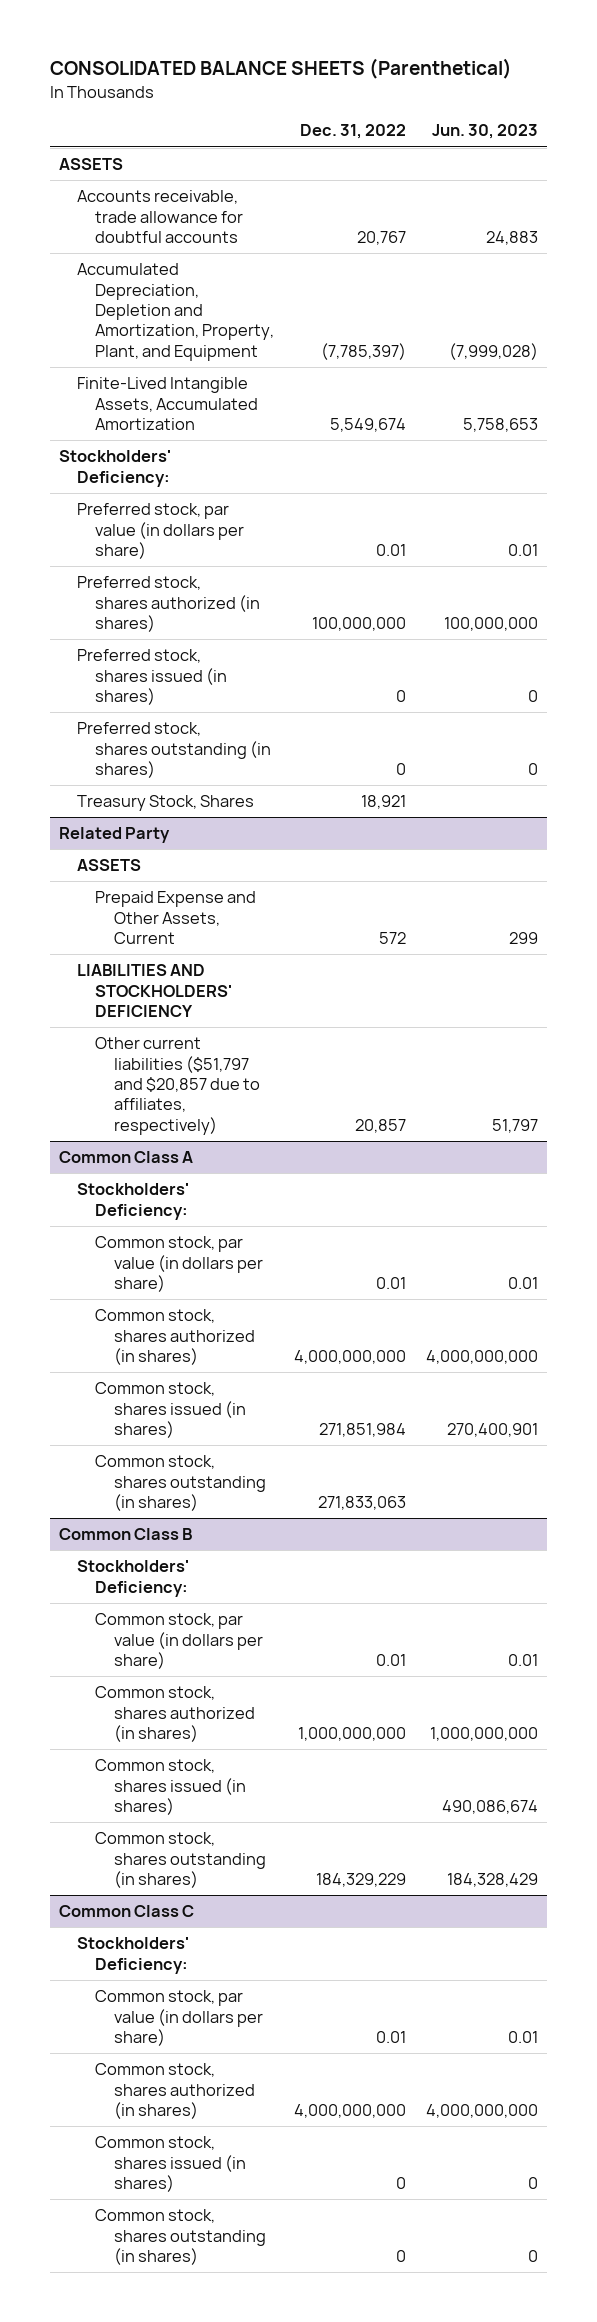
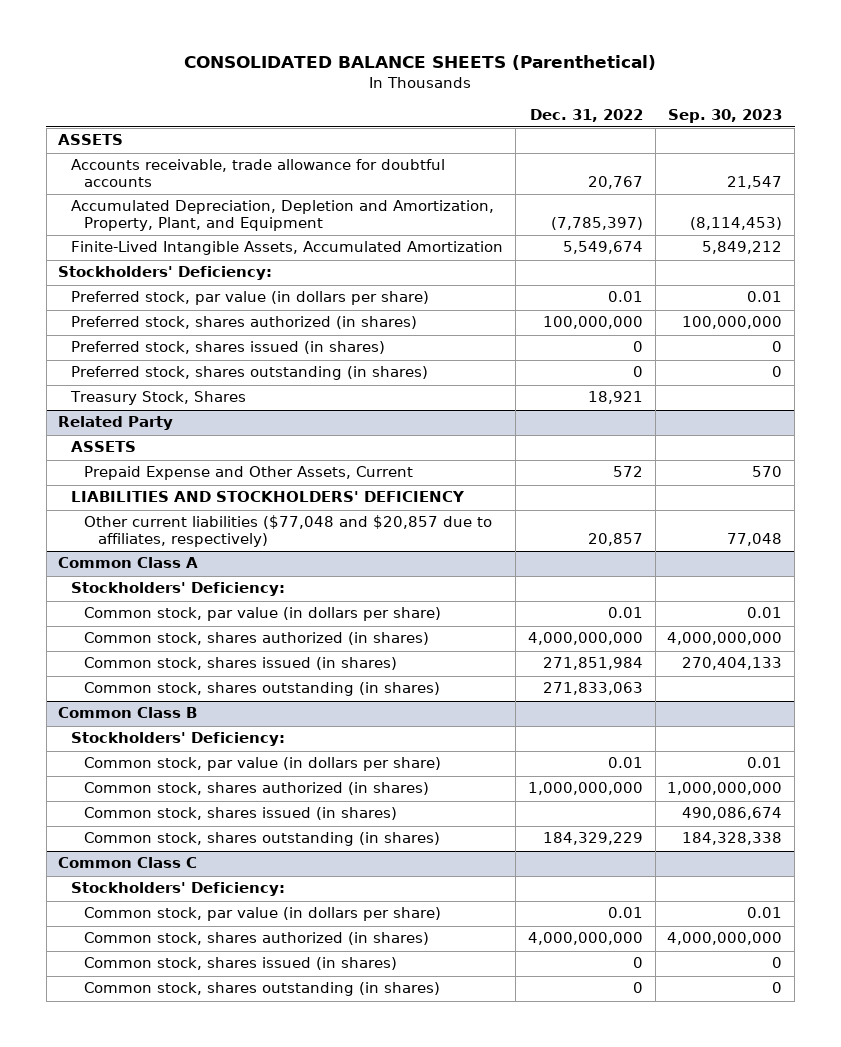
[431,124,538,140] Jun. 30, 2023 -> none
none -> [668,108,783,123] Sep. 30, 2023
[95,1037,260,1135] Other current liabilities ($51,797 and $20,857 due to affiliates, respectively) -> [84,515,493,548] Other current liabilities ($77,048 and $20,857 due to affiliates, respectively)

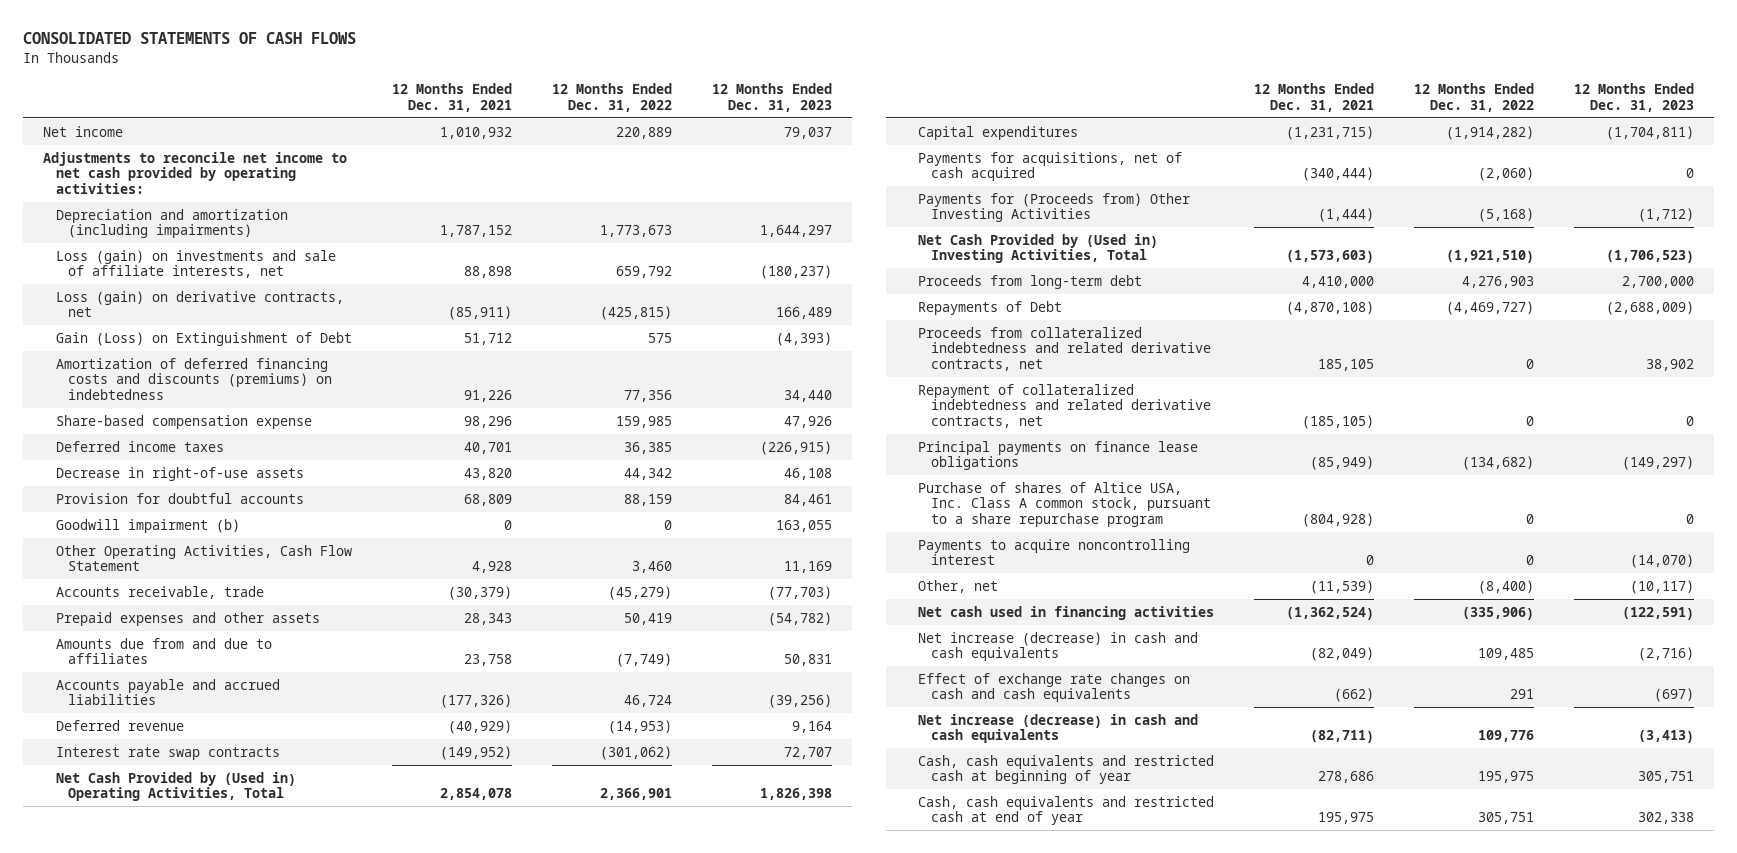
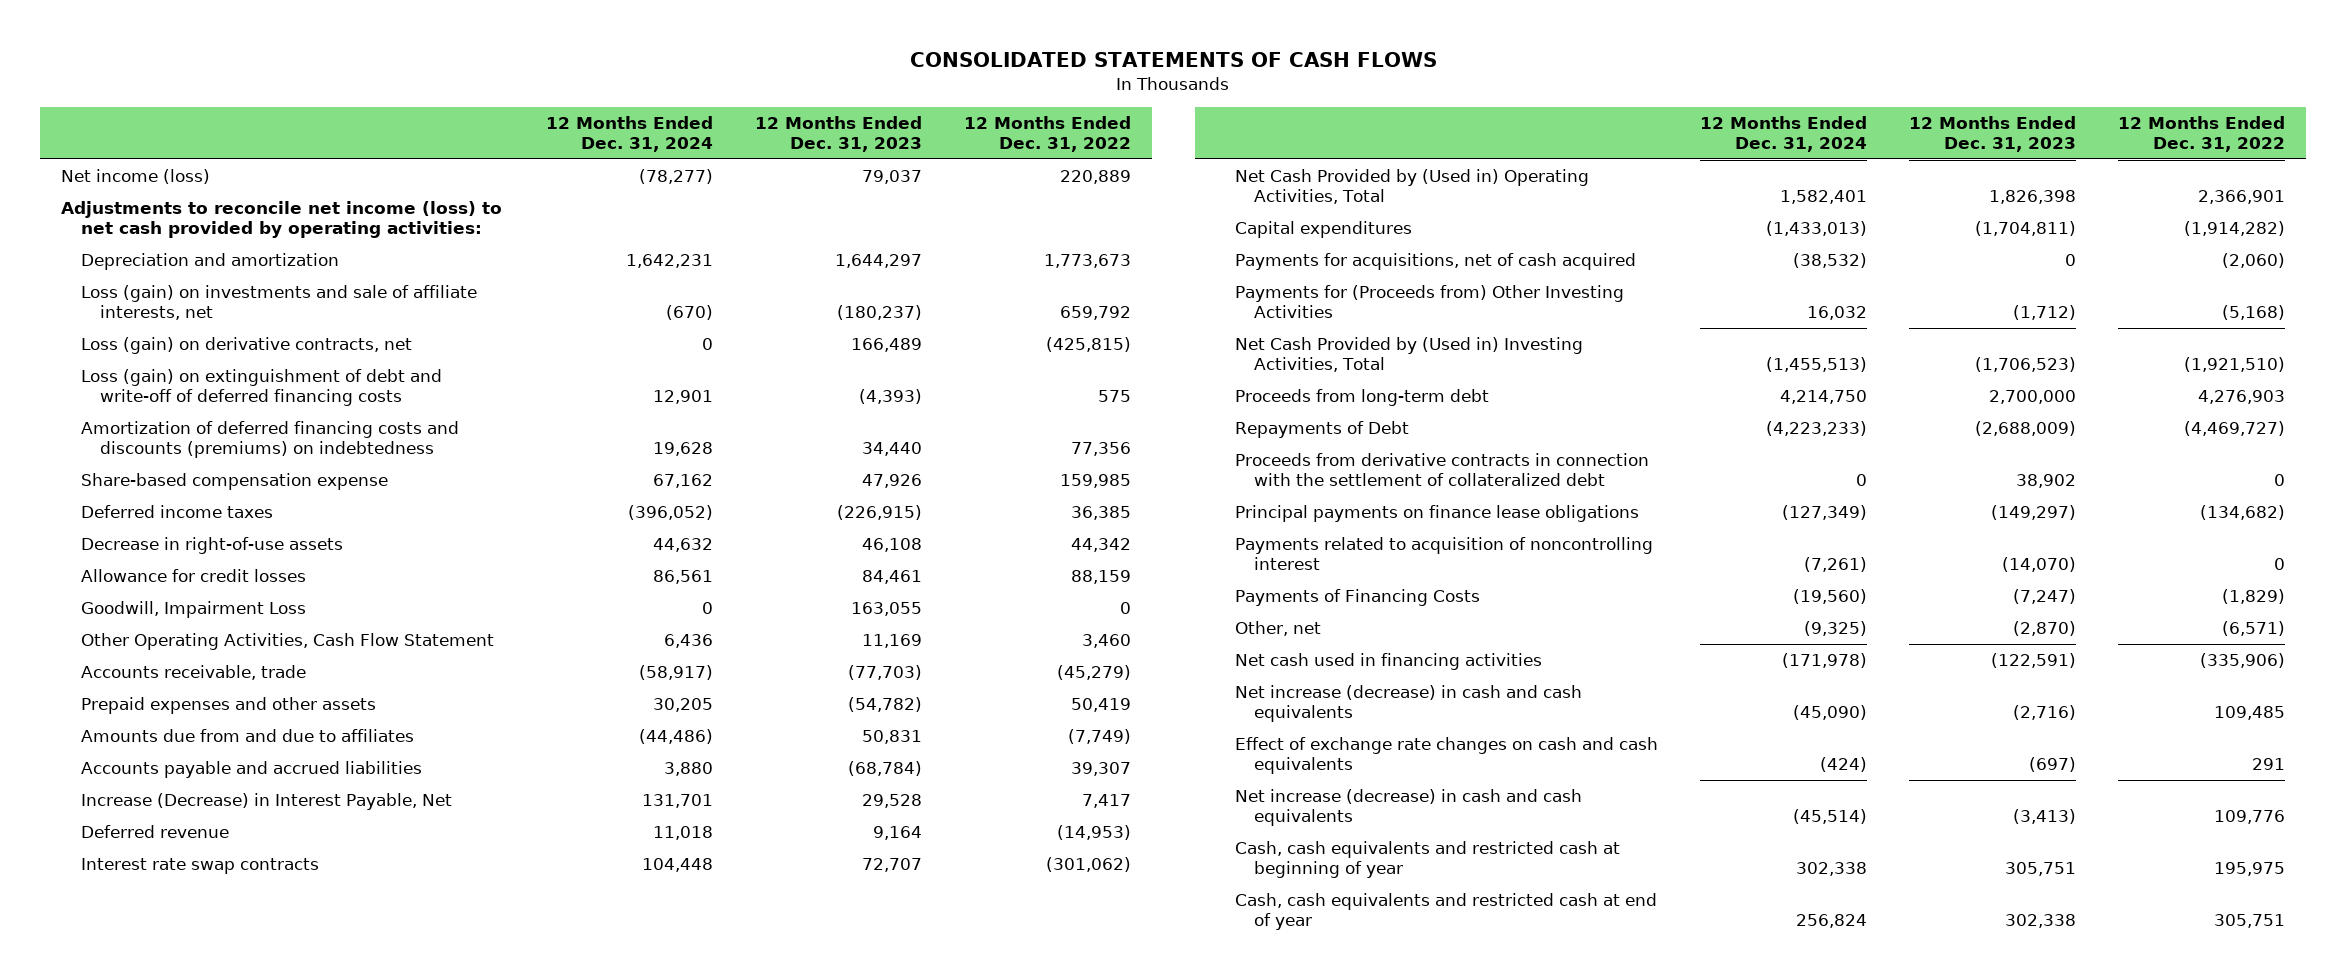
[391,83,512,112] 12 Months Ended Dec. 31, 2021 -> none
none -> [545,115,713,153] 12 Months Ended Dec. 31, 2024
[43,125,124,137] Net income -> [61,169,211,185] Net income (loss)
[43,151,348,195] Adjustments to reconcile net income to net cash provided by operating activities: -> [61,201,503,239] Adjustments to reconcile net income (loss) to net cash provided by operating activities:
[55,208,288,239] Depreciation and amortization (including impairments) -> [80,253,339,271] Depreciation and amortization
[55,331,352,346] Gain (Loss) on Extinguishment of Debt -> [80,369,442,407] Loss (gain) on extinguishment of debt and write-off of deferred financing costs
[55,492,304,504] Provision for doubtful accounts -> [80,569,306,583] Allowance for credit losses
[55,518,240,533] Goodwill impairment (b) -> [80,601,306,619] Goodwill, Impairment Loss
[623,695,672,708] 46,724 -> [1070,762,1131,777] 39,307
[767,694,832,709] (39,256) -> [847,761,922,777] (68,784)
none -> [80,793,452,811] Increase (Decrease) in Interest Payable, Net
[918,383,1211,429] Repayment of collateralized indebtedness and related derivative contracts, net -> none
[918,326,1211,372] Proceeds from collateralized indebtedness and related derivative contracts, net -> [1234,453,1649,487] Proceeds from derivative contracts in connection with the settlement of collateralized debt
[918,481,1211,528] Purchase of shares of Altice USA, Inc. Class A common stock, pursuant to a share repurchase program -> none
[918,538,1191,566] Payments to acquire noncontrolling interest -> [1234,537,1653,571] Payments related to acquisition of noncontrolling interest
none -> [1234,589,1480,607] Payments of Financing Costs
[1478,579,1535,594] (8,400) -> [2222,621,2286,637] (6,571)
[1630,579,1695,594] (10,117) -> [2013,621,2077,637] (2,870)

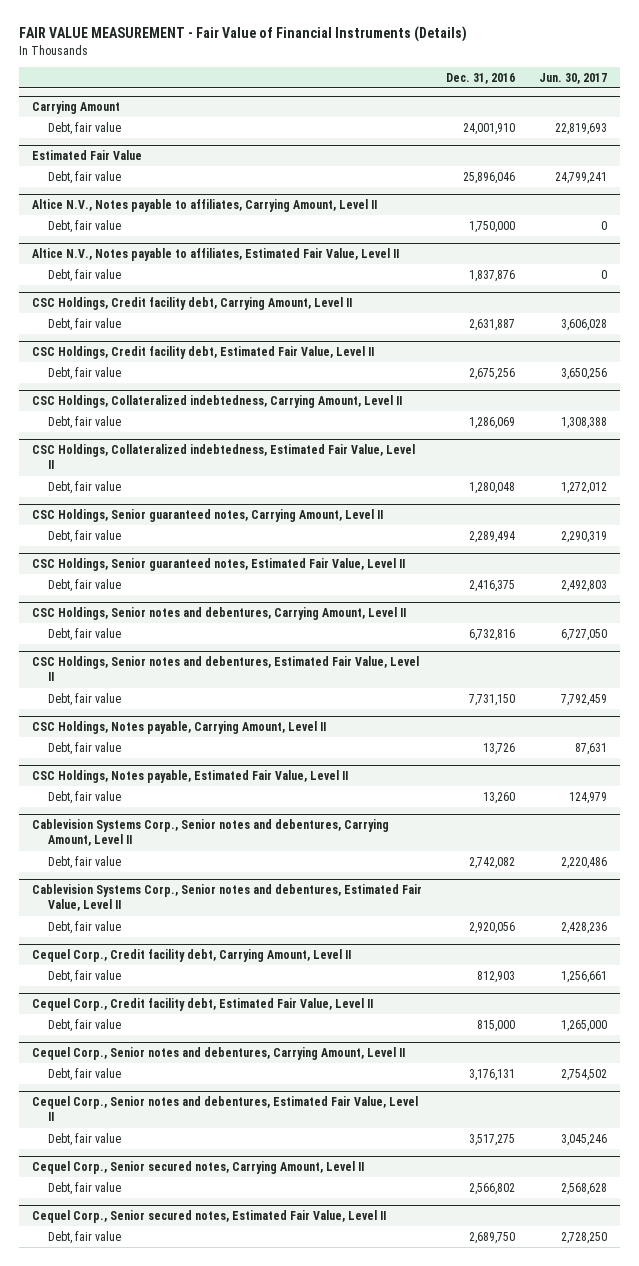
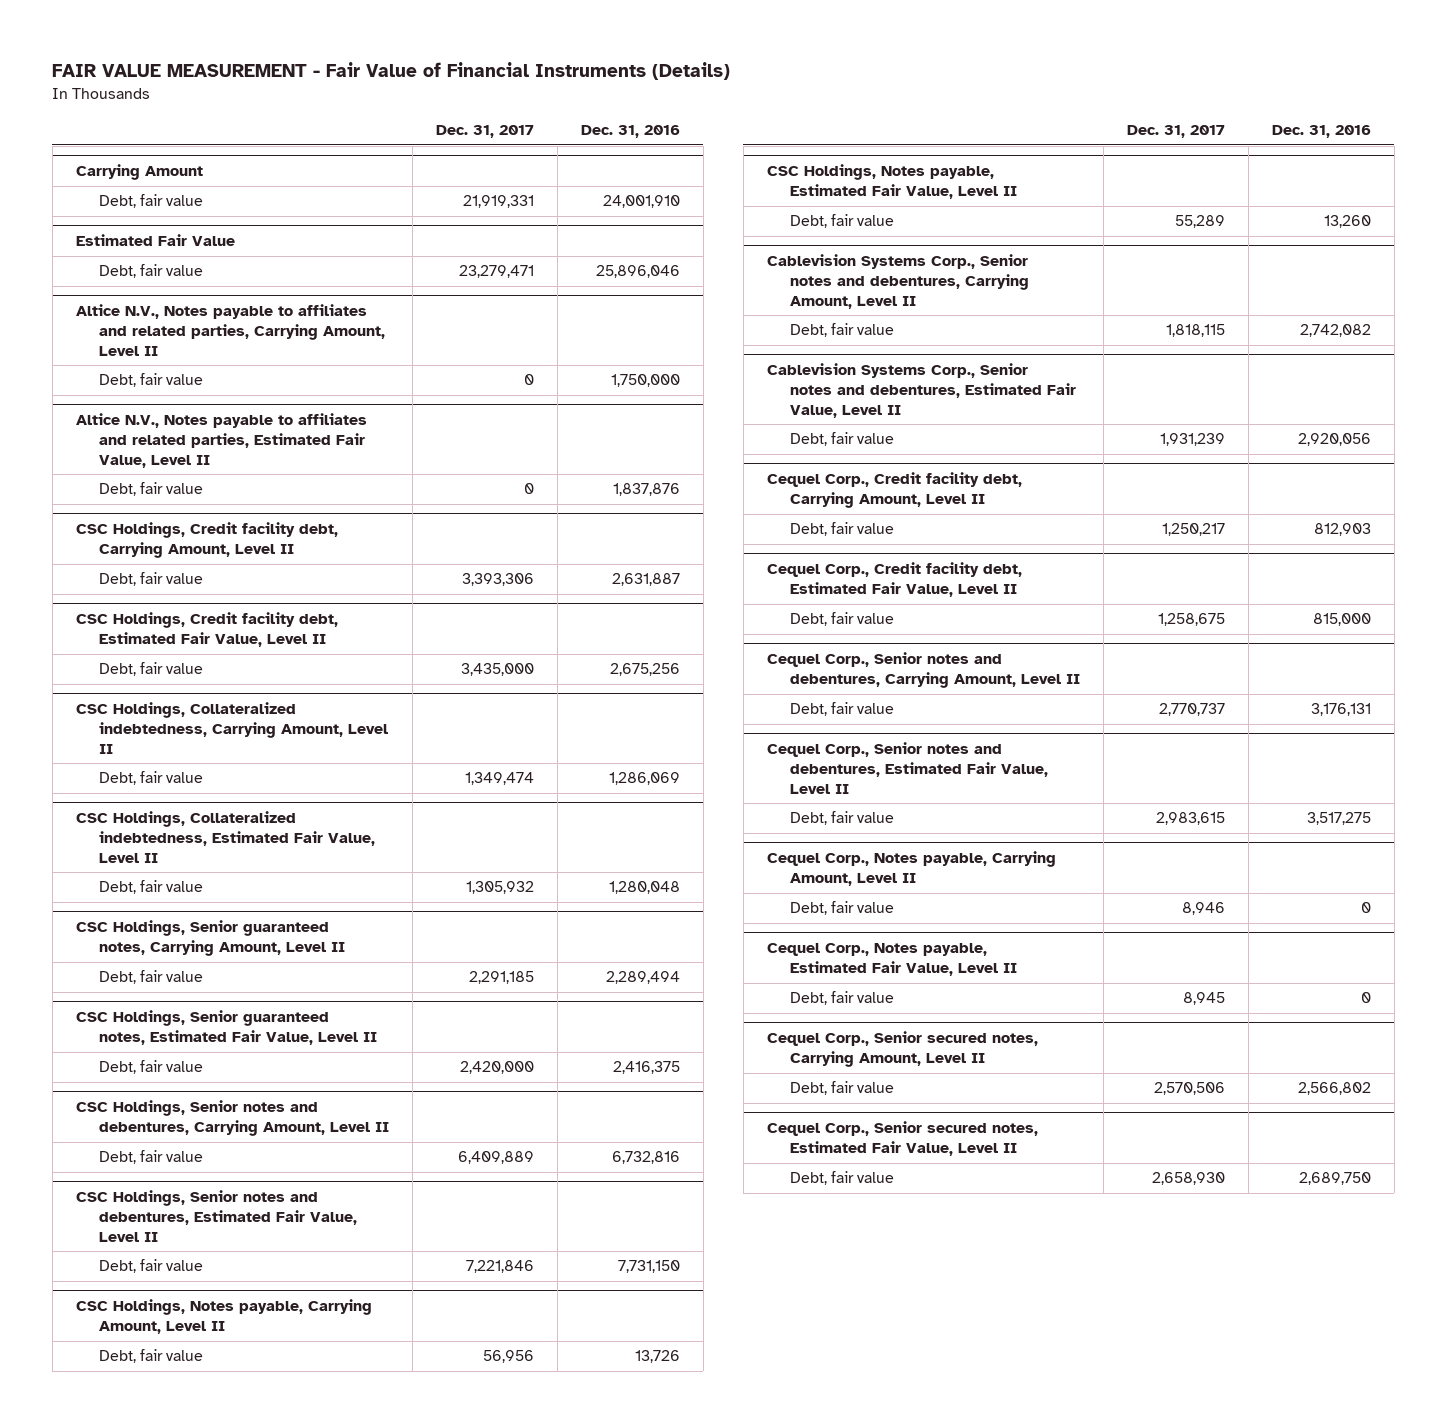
[539,72,608,84] Jun. 30, 2017 -> none
none -> [435,124,534,138] Dec. 31, 2017
[31,199,377,213] Altice N.V., Notes payable to affiliates, Carrying Amount, Level II -> [75,304,385,356] Altice N.V., Notes payable to affiliates and related parties, Carrying Amount, Level II
[31,248,399,262] Altice N.V., Notes payable to affiliates, Estimated Fair Value, Level II -> [75,413,367,468] Altice N.V., Notes payable to affiliates and related parties, Estimated Fair Value, Level II
none -> [766,851,1056,887] Cequel Corp., Notes payable, Carrying Amount, Level II
none -> [789,901,894,916] Debt, fair value
none -> [766,943,1017,977] Cequel Corp., Notes payable, Estimated Fair Value, Level II
none -> [789,991,894,1006] Debt, fair value

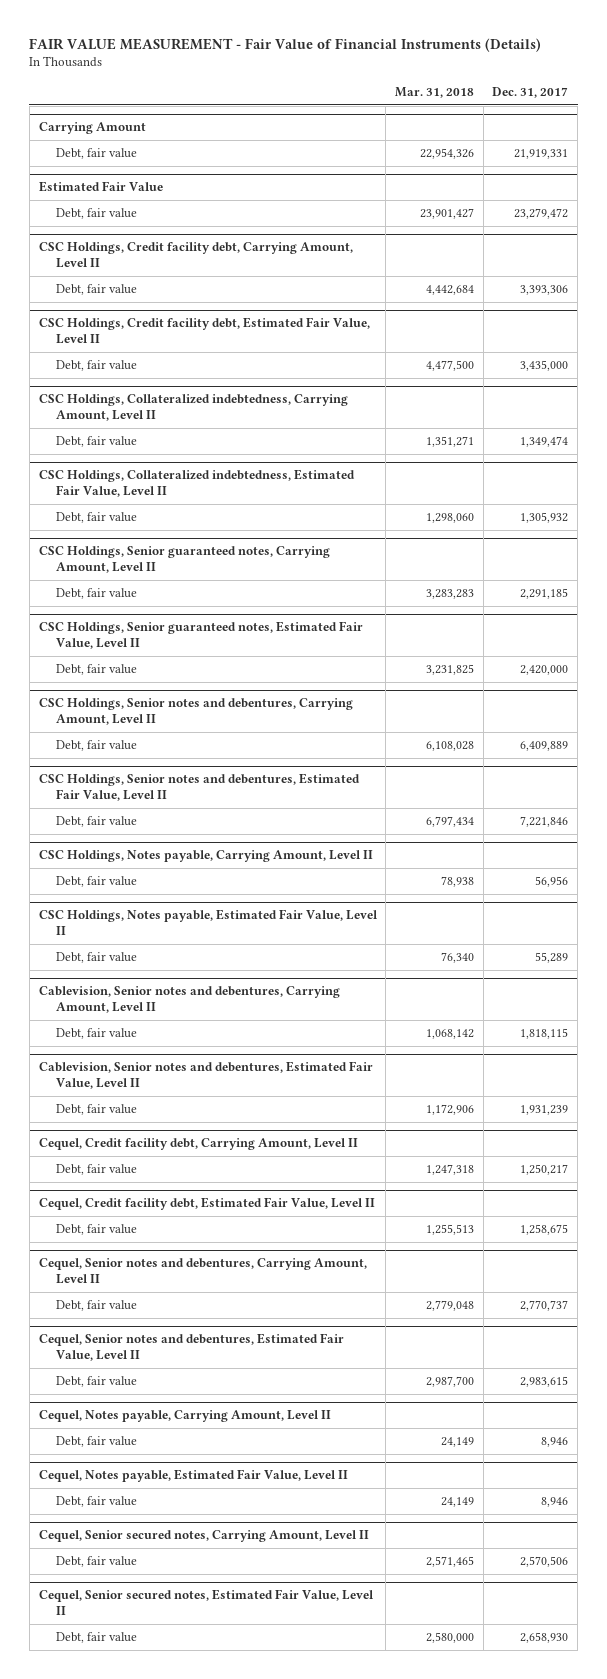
[580,124,680,138] Dec. 31, 2016 -> none
none -> [394,87,474,99] Mar. 31, 2018
[75,304,385,356] Altice N.V., Notes payable to affiliates and related parties, Carrying Amount, Level II -> none
[98,373,203,388] Debt, fair value -> none
[75,413,367,468] Altice N.V., Notes payable to affiliates and related parties, Estimated Fair Value, Level II -> none
[98,482,203,497] Debt, fair value -> none
[458,265,534,279] 23,279,471 -> [514,207,569,219] 23,279,472
[766,254,1029,309] Cablevision Systems Corp., Senior notes and debentures, Carrying Amount, Level II -> [38,986,340,1014] Cablevision, Senior notes and debentures, Carrying Amount, Level II
[766,363,1076,418] Cablevision Systems Corp., Senior notes and debentures, Estimated Fair Value, Level II -> [38,1061,373,1090] Cablevision, Senior notes and debentures, Estimated Fair Value, Level II
[766,472,1022,509] Cequel Corp., Credit facility debt, Carrying Amount, Level II -> [38,1138,358,1151] Cequel, Credit facility debt, Carrying Amount, Level II
[766,562,1022,598] Cequel Corp., Credit facility debt, Estimated Fair Value, Level II -> [38,1197,375,1211] Cequel, Credit facility debt, Estimated Fair Value, Level II
[766,652,1080,689] Cequel Corp., Senior notes and debentures, Carrying Amount, Level II -> [38,1258,367,1285] Cequel, Senior notes and debentures, Carrying Amount, Level II
[766,742,1048,794] Cequel Corp., Senior notes and debentures, Estimated Fair Value, Level II -> [38,1333,344,1362] Cequel, Senior notes and debentures, Estimated Fair Value, Level II
[766,851,1056,887] Cequel Corp., Notes payable, Carrying Amount, Level II -> [38,1410,331,1423] Cequel, Notes payable, Carrying Amount, Level II
[766,943,1017,977] Cequel Corp., Notes payable, Estimated Fair Value, Level II -> [38,1469,348,1483] Cequel, Notes payable, Estimated Fair Value, Level II
[1182,992,1225,1006] 8,945 -> [541,1496,569,1507] 8,946
[766,1031,1038,1068] Cequel Corp., Senior secured notes, Carrying Amount, Level II -> [38,1530,369,1543] Cequel, Senior secured notes, Carrying Amount, Level II
[766,1121,1038,1157] Cequel Corp., Senior secured notes, Estimated Fair Value, Level II -> [38,1589,374,1616] Cequel, Senior secured notes, Estimated Fair Value, Level II

